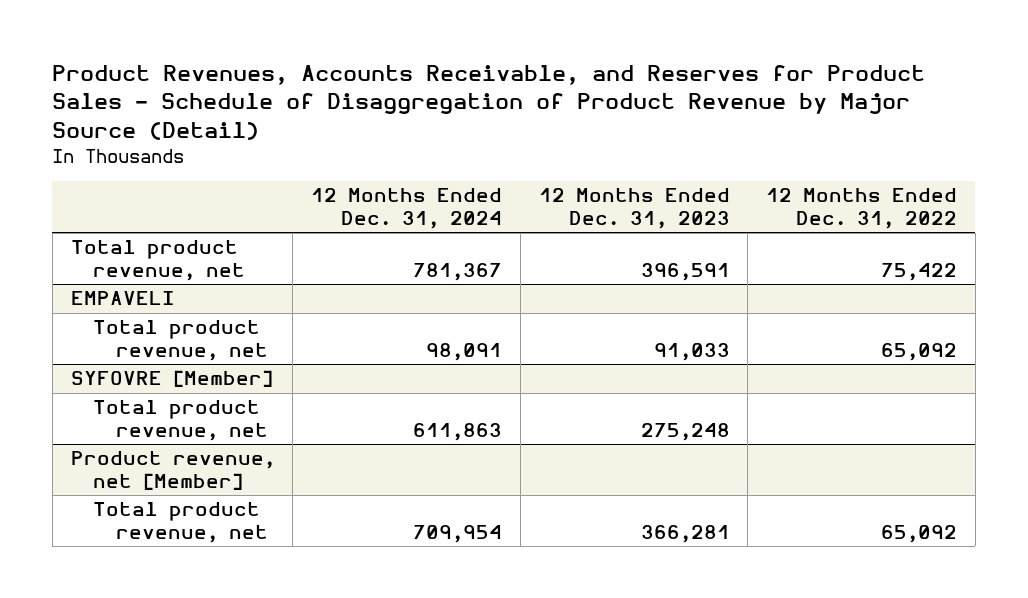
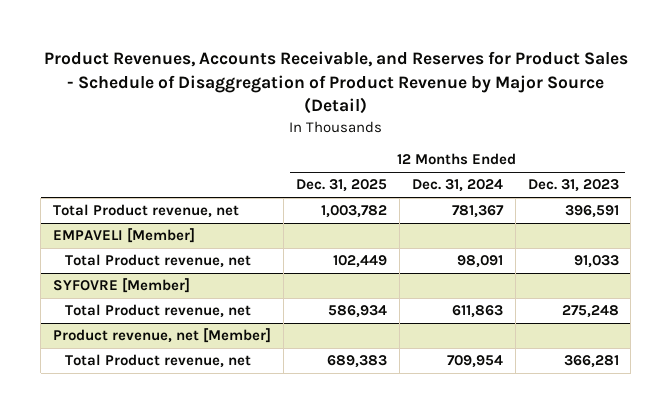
[766,188,958,229] 12 Months Ended Dec. 31, 2022 -> none
none -> [295,179,387,193] Dec. 31, 2025
[70,240,246,281] Total product revenue, net -> [53,204,240,219] Total Product revenue, net
[70,291,175,306] EMPAVELI -> [53,228,196,244] EMPAVELI [Member]
[93,320,269,361] Total product revenue, net -> [64,254,251,269] Total Product revenue, net
[93,400,269,441] Total product revenue, net -> [64,304,251,319] Total Product revenue, net
[93,502,269,543] Total product revenue, net -> [64,354,251,369] Total Product revenue, net

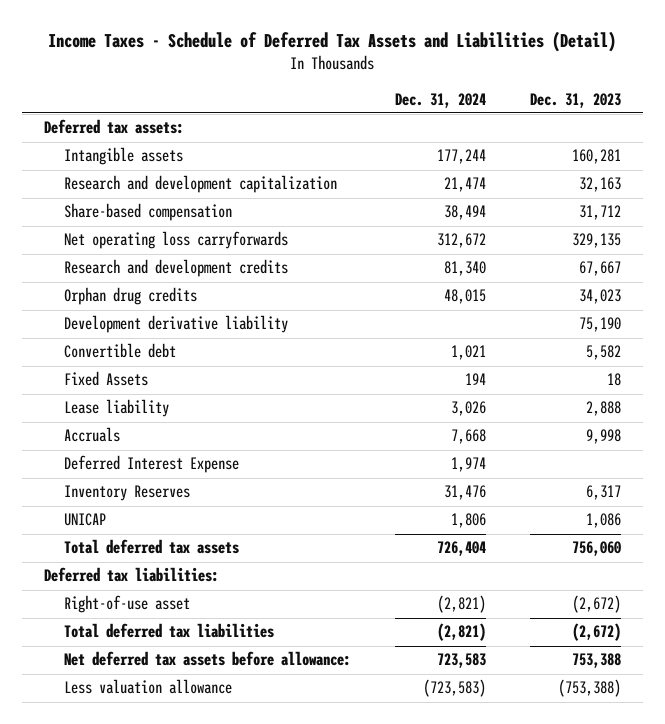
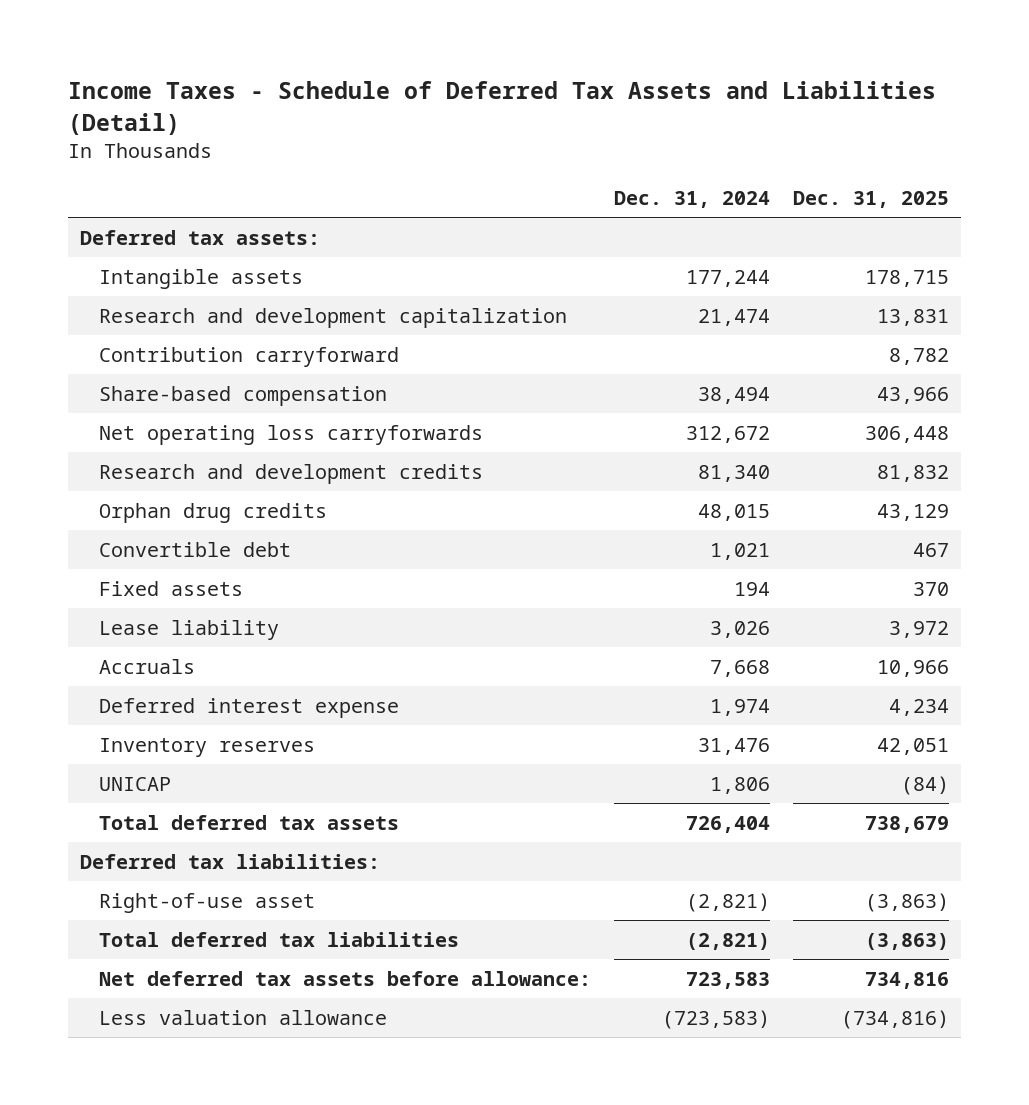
[529,92,621,108] Dec. 31, 2023 -> none
none -> [793,190,950,208] Dec. 31, 2025
none -> [98,346,399,367] Contribution carryforward
[64,315,289,334] Development derivative liability -> none
[64,371,149,387] Fixed Assets -> [98,580,243,596] Fixed assets
[64,455,240,474] Deferred Interest Expense -> [98,697,399,718] Deferred interest expense
[64,485,191,502] Inventory Reserves -> [98,737,315,757] Inventory reserves

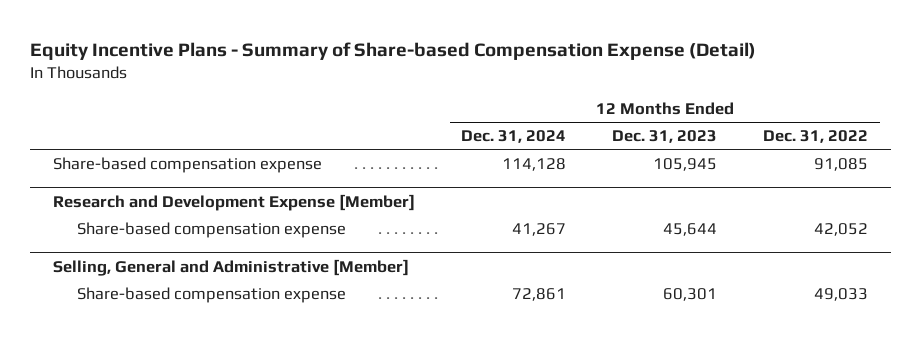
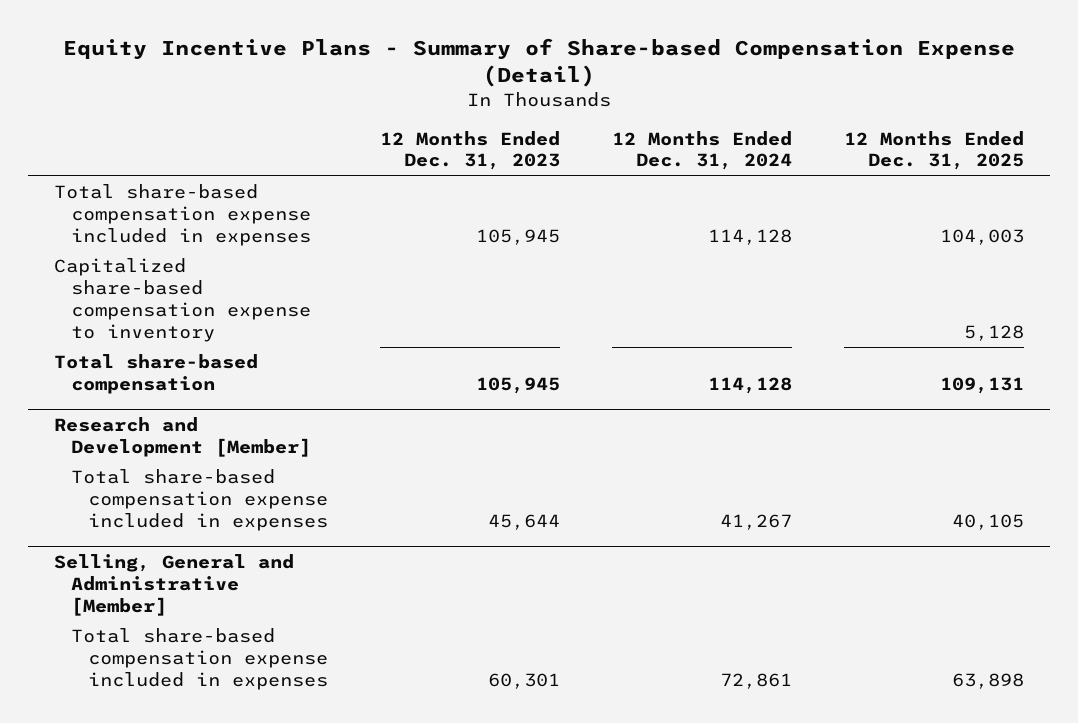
[763,129,869,143] Dec. 31, 2022 -> none
none -> [844,130,1025,171] 12 Months Ended Dec. 31, 2025
[53,156,323,173] Share-based compensation expense -> [54,184,312,246] Total share-based compensation expense included in expenses
none -> [54,258,312,342] Capitalized share-based compensation expense to inventory
none -> [54,354,259,395] Total share-based compensation
[53,193,416,211] Research and Development Expense [Member] -> [54,417,312,457] Research and Development [Member]
[76,221,346,238] Share-based compensation expense -> [71,469,328,531] Total share-based compensation expense included in expenses
[76,286,346,303] Share-based compensation expense -> [71,628,328,690] Total share-based compensation expense included in expenses

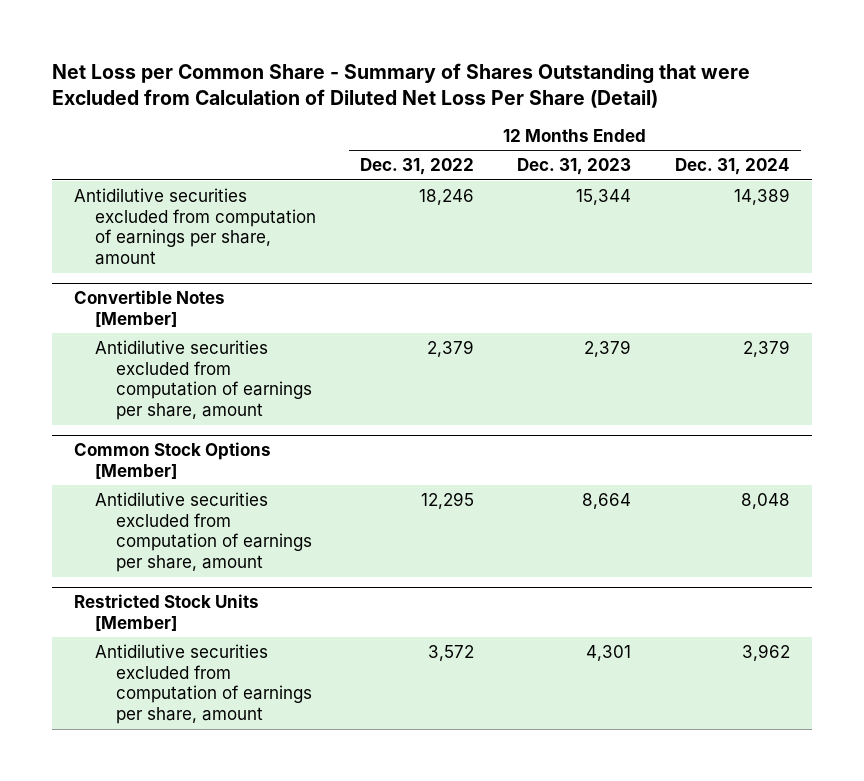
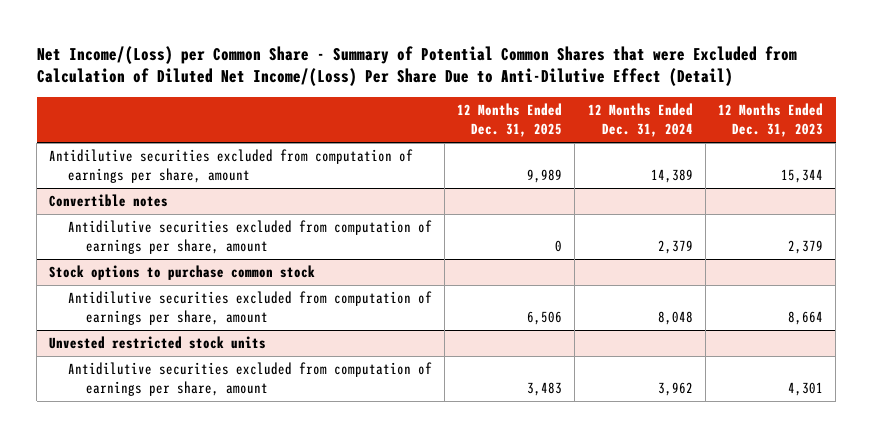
[52,62,751,108] Net Loss per Common Share - Summary of Shares Outstanding that were Excluded from Calculation of Diluted Net Loss Per Share (Detail) -> [36,45,797,87] Net Income/(Loss) per Common Share - Summary of Potential Common Shares that were Excluded from Calculation of Diluted Net Income/(Loss) Per Share Due to Anti-Dilutive Effect (Detail)
[359,158,474,176] Dec. 31, 2022 -> none
none -> [457,103,563,138] 12 Months Ended Dec. 31, 2025
[74,290,226,327] Convertible Notes [Member] -> [49,194,169,208] Convertible notes
[74,442,272,479] Common Stock Options [Member] -> [49,265,316,281] Stock options to purchase common stock
[74,594,260,631] Restricted Stock Units [Member] -> [49,336,267,350] Unvested restricted stock units

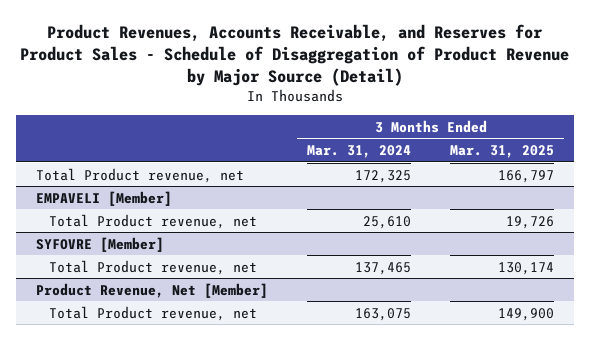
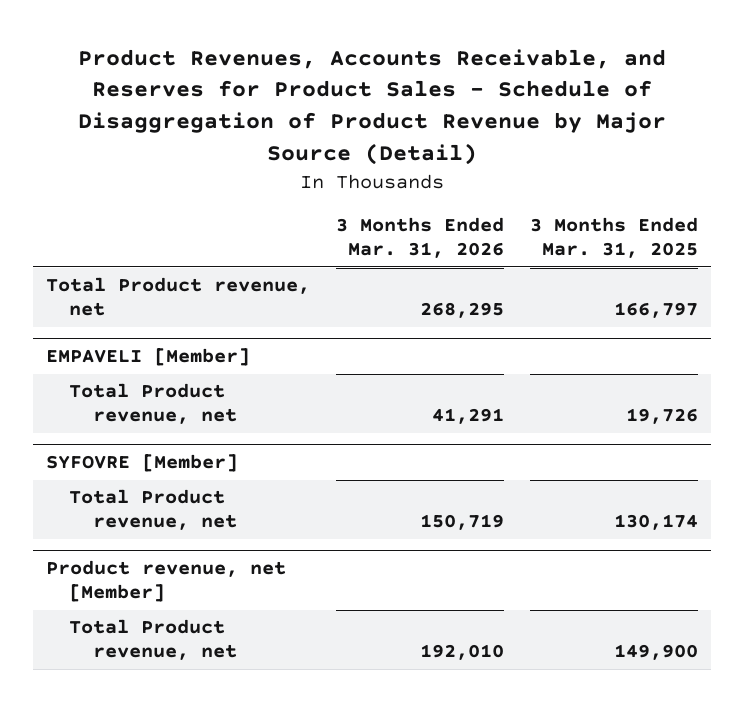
[306,145,411,159] Mar. 31, 2024 -> none
none -> [336,217,505,259] 3 Months Ended Mar. 31, 2026
[35,282,268,298] Product Revenue, Net [Member] -> [45,560,286,603] Product revenue, net [Member]

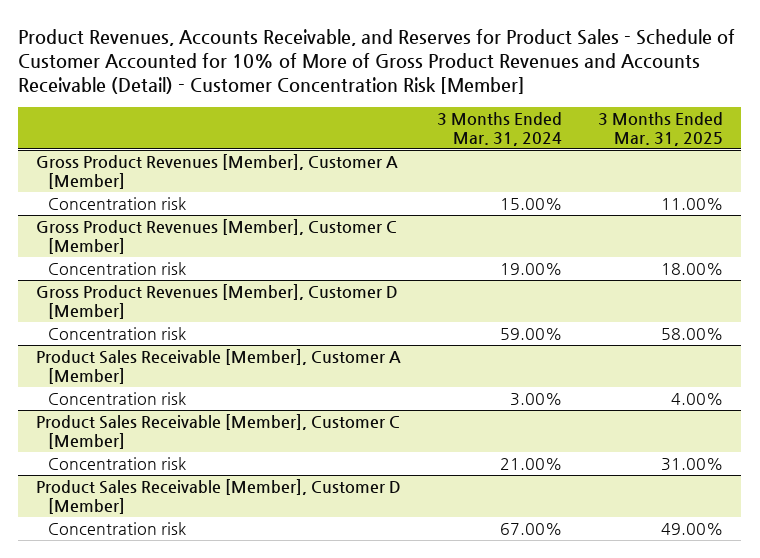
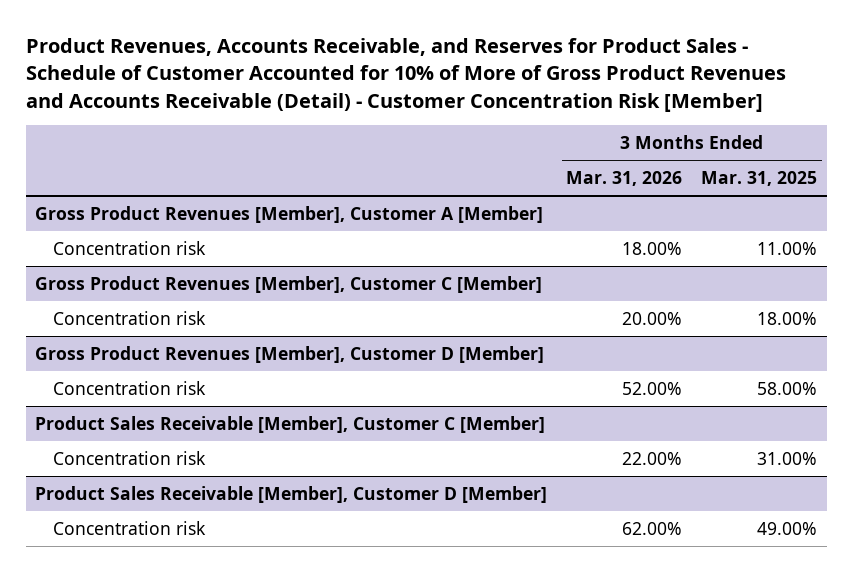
[437,111,563,146] 3 Months Ended Mar. 31, 2024 -> none
none -> [566,170,683,186] Mar. 31, 2026
[36,349,402,384] Product Sales Receivable [Member], Customer A [Member] -> none
[48,392,187,406] Concentration risk -> none

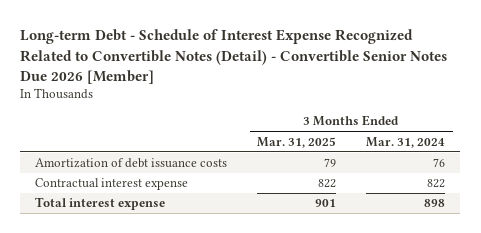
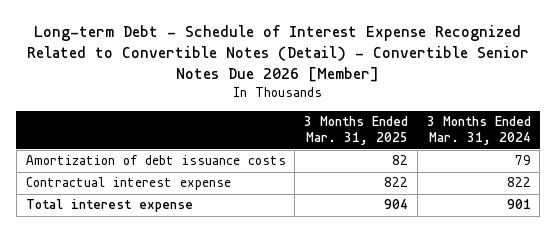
[324,158,337,168] 79 -> [392,155,409,166] 82
[433,158,446,168] 76 -> [514,155,531,166] 79
[315,199,337,208] 901 -> [384,199,409,210] 904
[424,199,446,208] 898 -> [506,199,531,210] 901

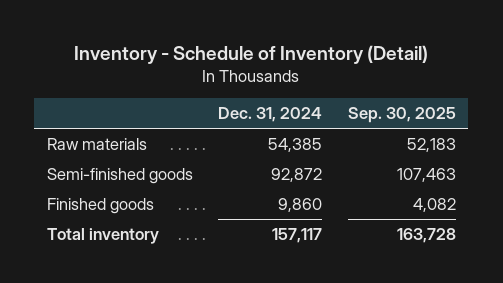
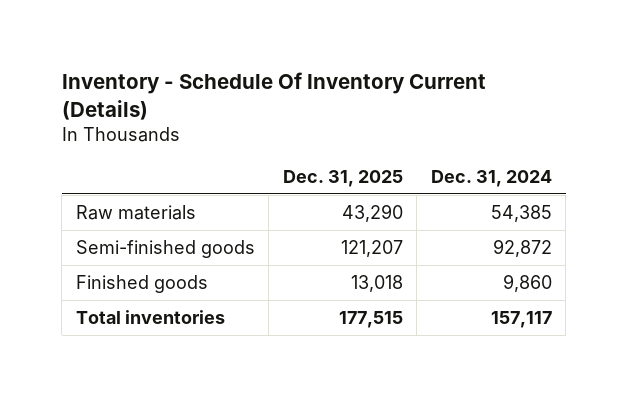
[74,44,429,64] Inventory - Schedule of Inventory (Detail) -> [61,72,486,121] Inventory - Schedule Of Inventory Current (Details)
[347,107,456,124] Sep. 30, 2025 -> none
none -> [282,170,403,188] Dec. 31, 2025
[47,228,160,245] Total inventory -> [75,309,225,324] Total inventories

